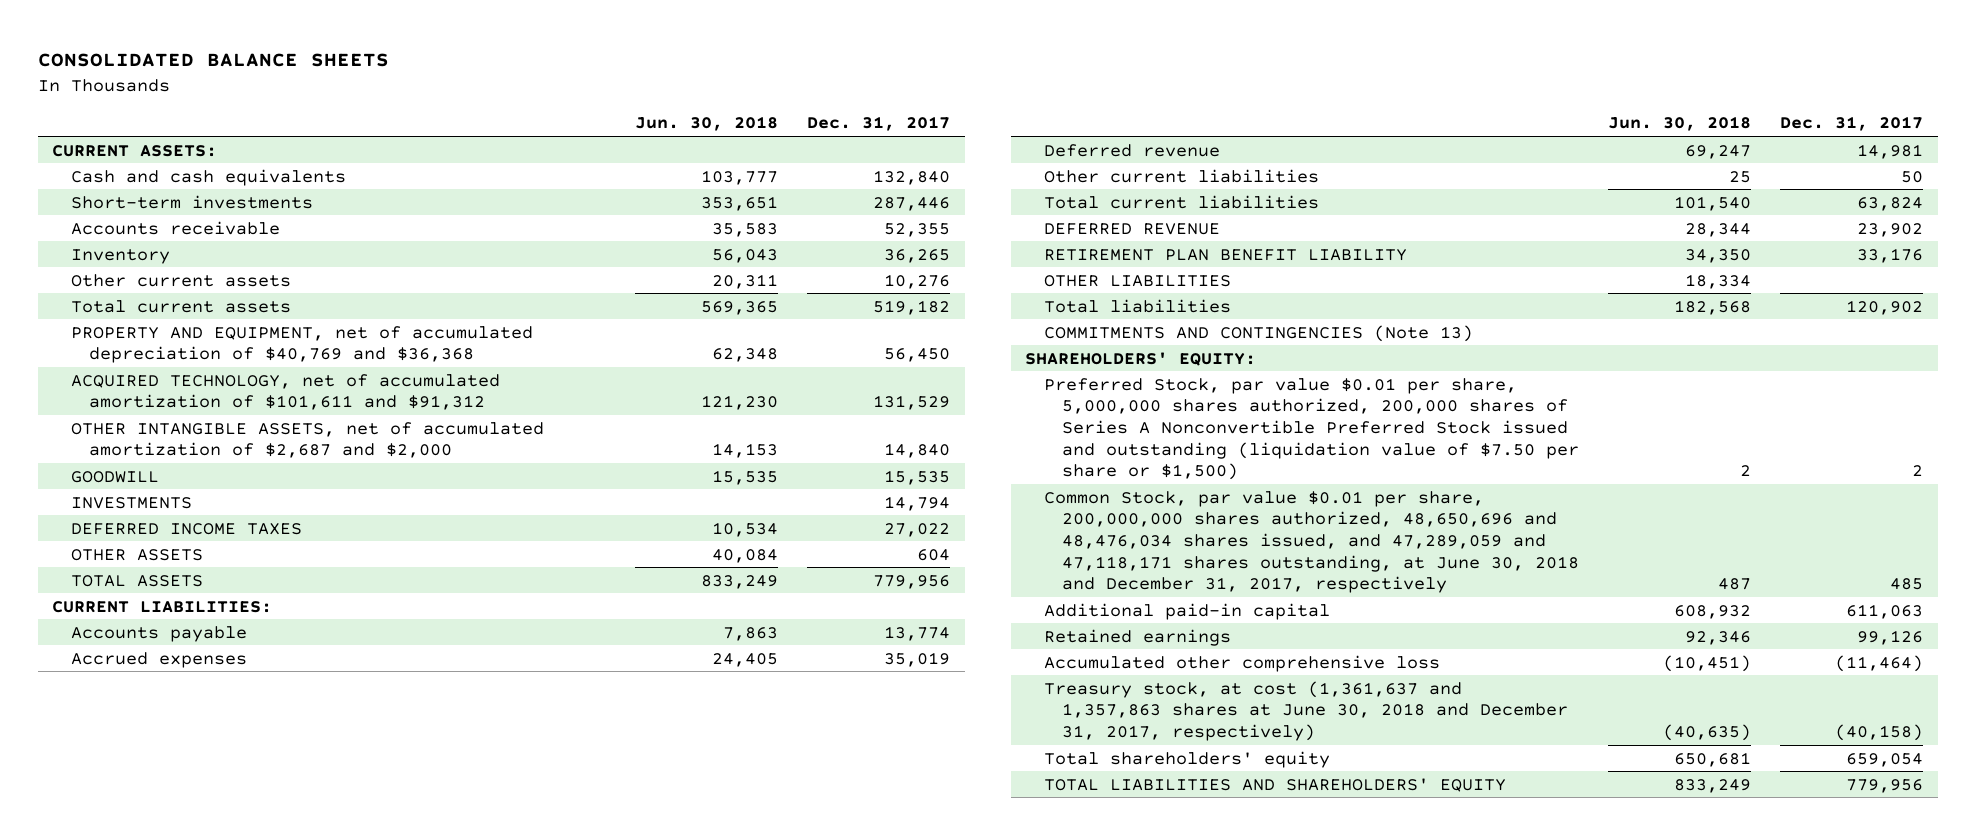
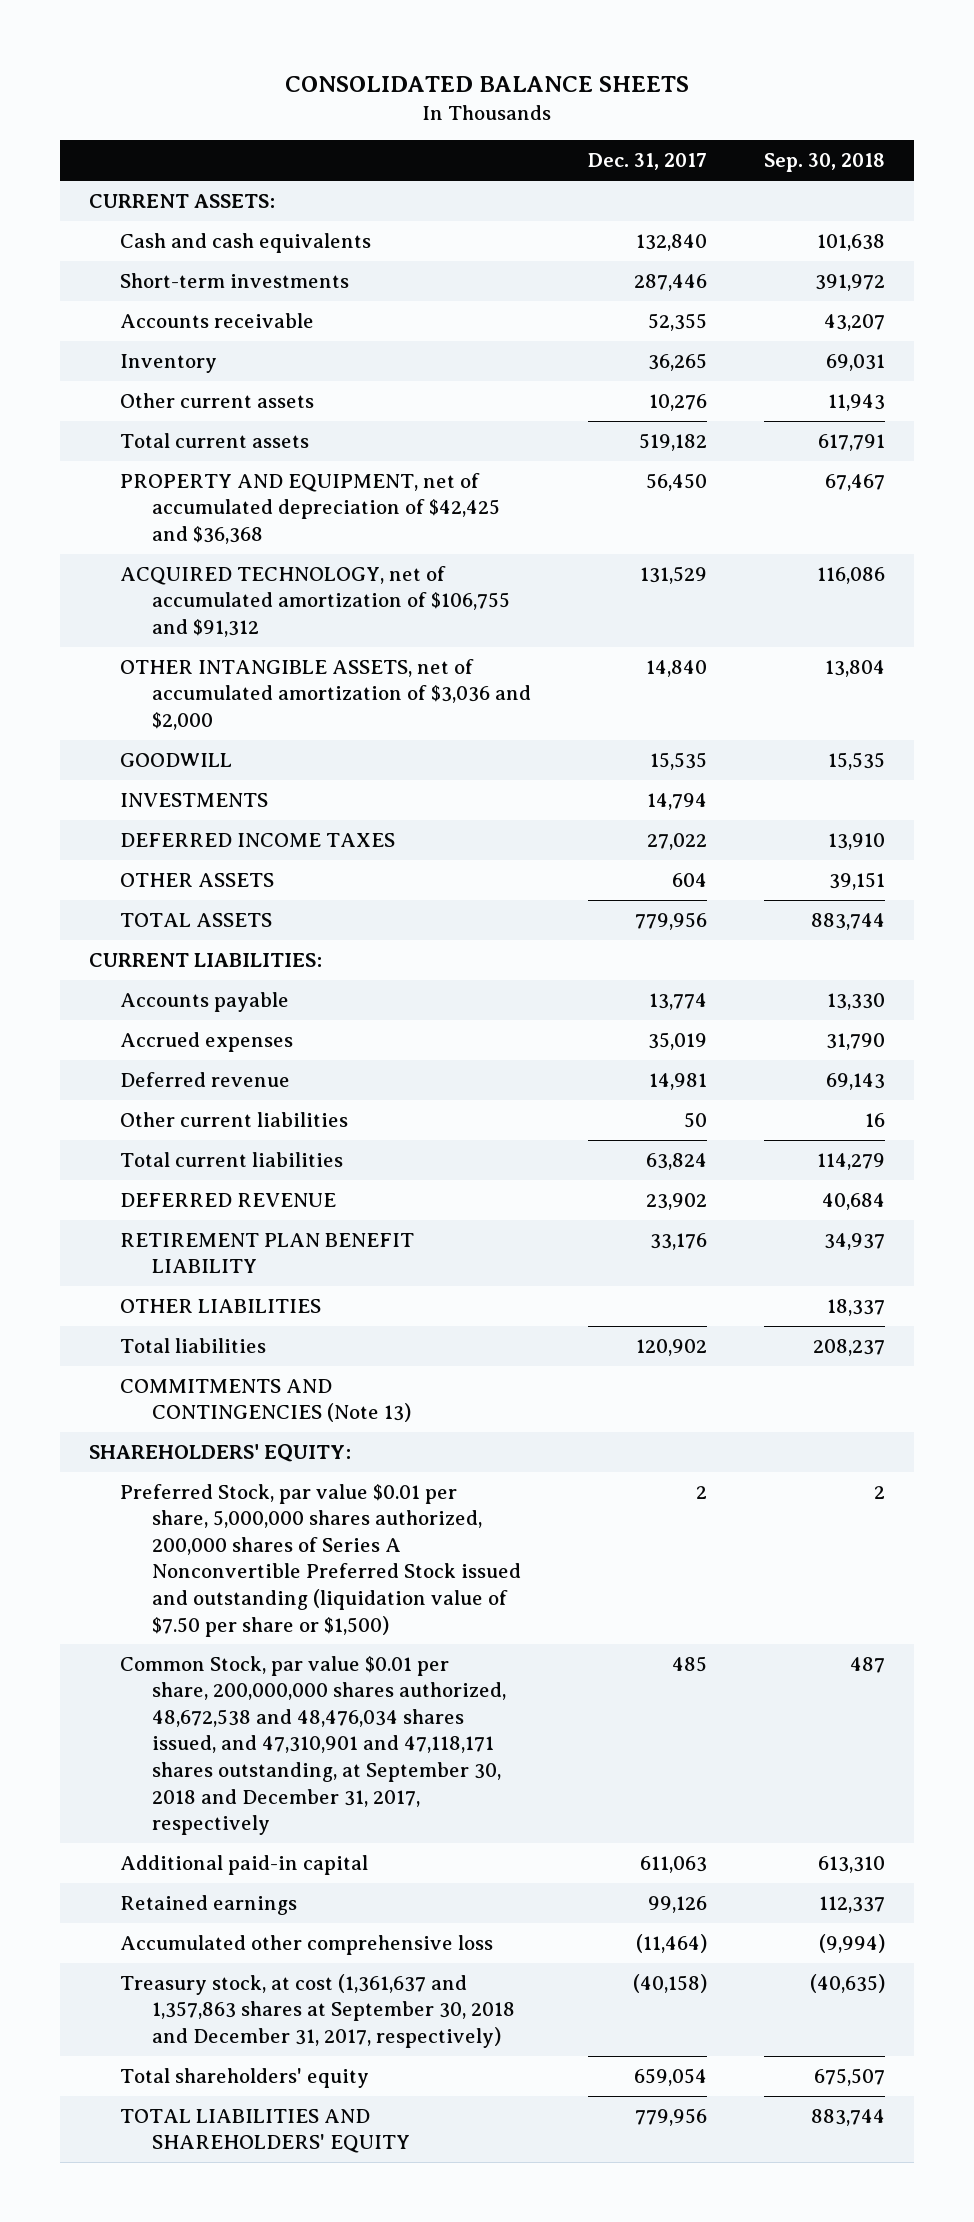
[634,116,778,132] Jun. 30, 2018 -> none
none -> [764,153,886,173] Sep. 30, 2018
[70,325,533,364] PROPERTY AND EQUIPMENT, net of accumulated depreciation of $40,769 and $36,368 -> [120,472,501,544] PROPERTY AND EQUIPMENT, net of accumulated depreciation of $42,425 and $36,368
[70,373,500,411] ACQUIRED TECHNOLOGY, net of accumulated amortization of $101,611 and $91,312 -> [120,565,511,637] ACQUIRED TECHNOLOGY, net of accumulated amortization of $106,755 and $91,312
[70,421,544,459] OTHER INTANGIBLE ASSETS, net of accumulated amortization of $2,687 and $2,000 -> [120,658,532,730] OTHER INTANGIBLE ASSETS, net of accumulated amortization of $3,036 and $2,000
[1043,490,1579,594] Common Stock, par value $0.01 per share, 200,000,000 shares authorized, 48,650,696 and 48,476,034 shares issued, and 47,289,059 and 47,118,171 shares outstanding, at June 30, 2018 and December 31, 2017, respectively -> [120,1655,507,1836] Common Stock, par value $0.01 per share, 200,000,000 shares authorized, 48,672,538 and 48,476,034 shares issued, and 47,310,901 and 47,118,171 shares outstanding, at September 30, 2018 and December 31, 2017, respectively
[1043,680,1568,741] Treasury stock, at cost (1,361,637 and 1,357,863 shares at June 30, 2018 and December 31, 2017, respectively) -> [120,1973,516,2048] Treasury stock, at cost (1,361,637 and 1,357,863 shares at September 30, 2018 and December 31, 2017, respectively)

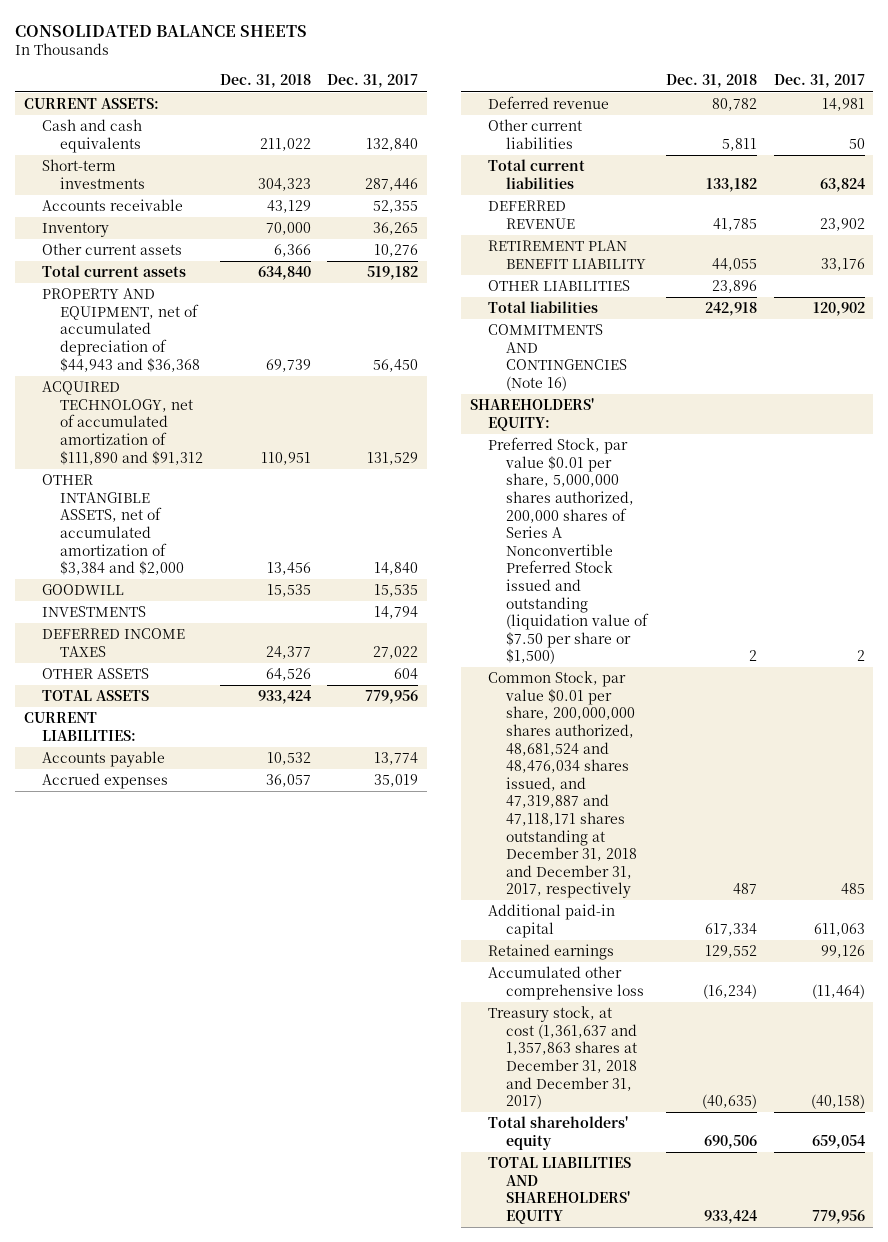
[764,153,886,173] Sep. 30, 2018 -> none
none -> [219,74,311,89] Dec. 31, 2018
[120,472,501,544] PROPERTY AND EQUIPMENT, net of accumulated depreciation of $42,425 and $36,368 -> [41,288,200,372] PROPERTY AND EQUIPMENT, net of accumulated depreciation of $44,943 and $36,368
[120,565,511,637] ACQUIRED TECHNOLOGY, net of accumulated amortization of $106,755 and $91,312 -> [41,381,203,465] ACQUIRED TECHNOLOGY, net of accumulated amortization of $111,890 and $91,312
[120,658,532,730] OTHER INTANGIBLE ASSETS, net of accumulated amortization of $3,036 and $2,000 -> [41,474,184,576] OTHER INTANGIBLE ASSETS, net of accumulated amortization of $3,384 and $2,000
[120,1378,412,1423] COMMITMENTS AND CONTINGENCIES (Note 13) -> [487,324,627,391] COMMITMENTS AND CONTINGENCIES (Note 16)
[120,1655,507,1836] Common Stock, par value $0.01 per share, 200,000,000 shares authorized, 48,672,538 and 48,476,034 shares issued, and 47,310,901 and 47,118,171 shares outstanding, at September 30, 2018 and December 31, 2017, respectively -> [487,671,637,899] Common Stock, par value $0.01 per share, 200,000,000 shares authorized, 48,681,524 and 48,476,034 shares issued, and 47,319,887 and 47,118,171 shares outstanding at December 31, 2018 and December 31, 2017, respectively
[120,1973,516,2048] Treasury stock, at cost (1,361,637 and 1,357,863 shares at September 30, 2018 and December 31, 2017, respectively) -> [487,1006,637,1110] Treasury stock, at cost (1,361,637 and 1,357,863 shares at December 31, 2018 and December 31, 2017)

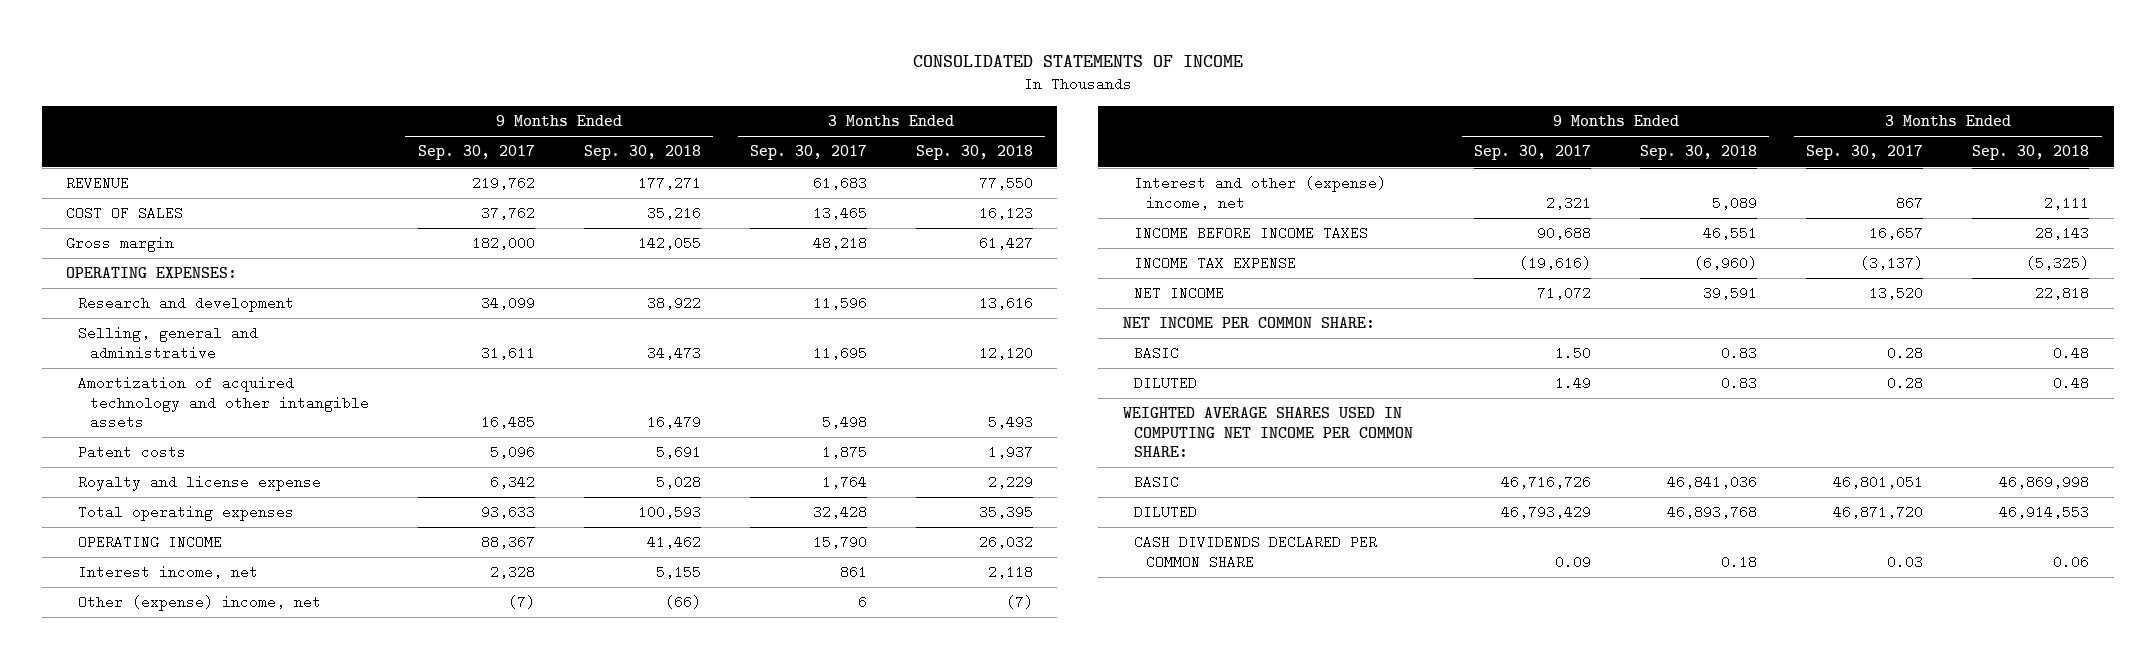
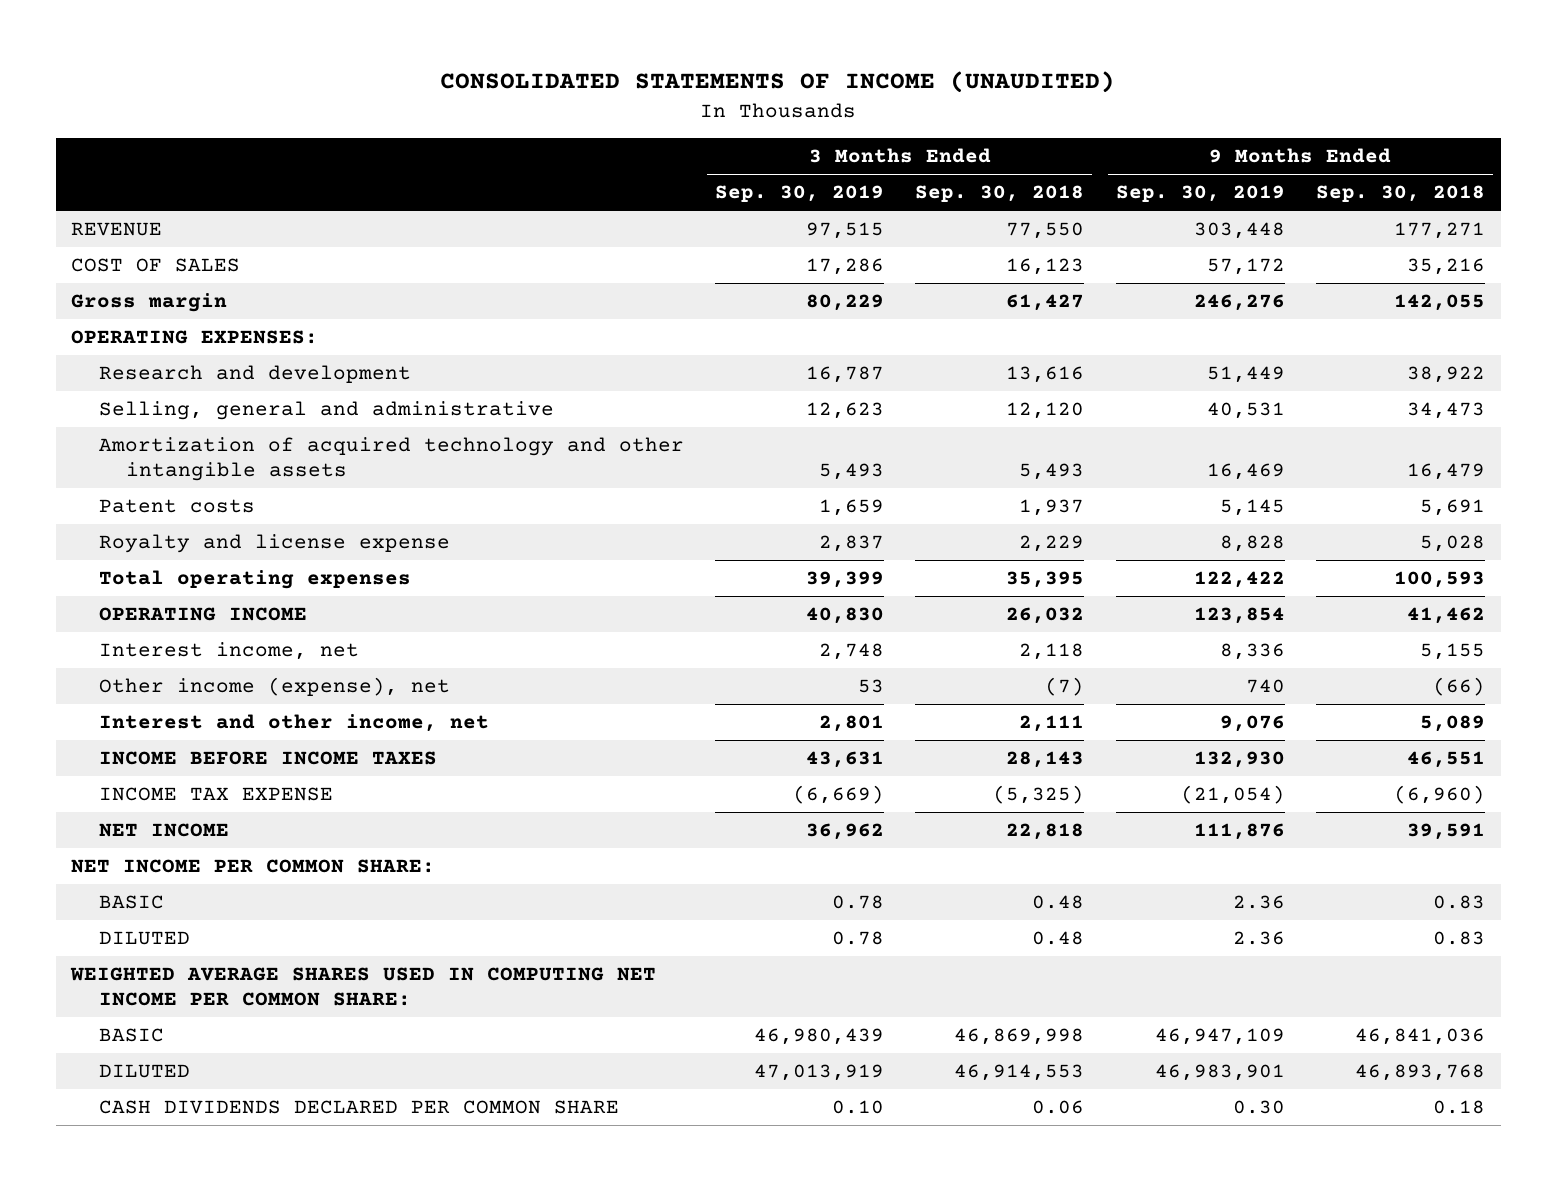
[912,55,1243,68] CONSOLIDATED STATEMENTS OF INCOME -> [440,71,1116,94] CONSOLIDATED STATEMENTS OF INCOME (UNAUDITED)
[417,145,535,161] Sep. 30, 2017 -> none
[749,145,867,161] Sep. 30, 2017 -> none
none -> [715,185,885,203] Sep. 30, 2019
none -> [1115,185,1285,203] Sep. 30, 2019
[78,595,322,612] Other (expense) income, net -> [98,677,450,697] Other income (expense), net
[1134,176,1387,210] Interest and other (expense) income, net -> [98,714,489,733] Interest and other income, net

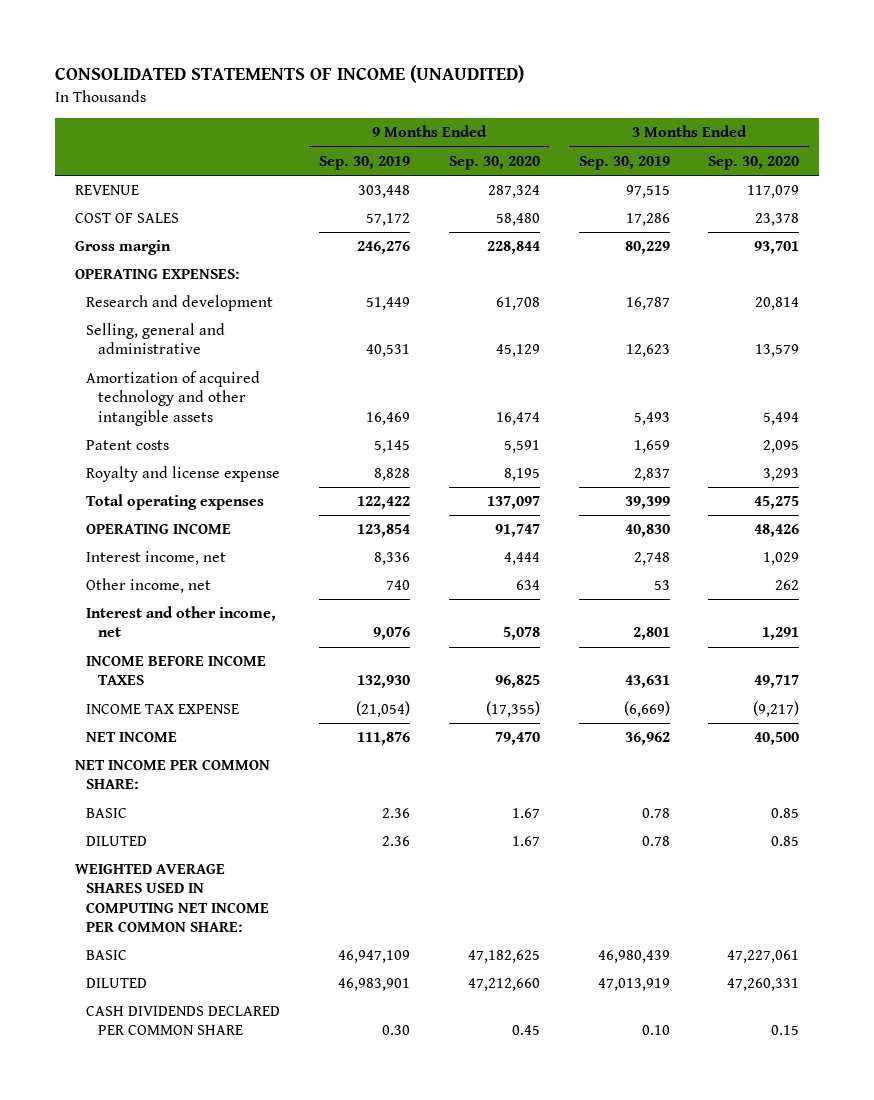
[915,185,1085,203] Sep. 30, 2018 -> none
[1316,185,1486,203] Sep. 30, 2018 -> none
none -> [448,155,540,170] Sep. 30, 2020
none -> [708,155,800,170] Sep. 30, 2020
[98,677,450,697] Other income (expense), net -> [86,578,212,594] Other income, net

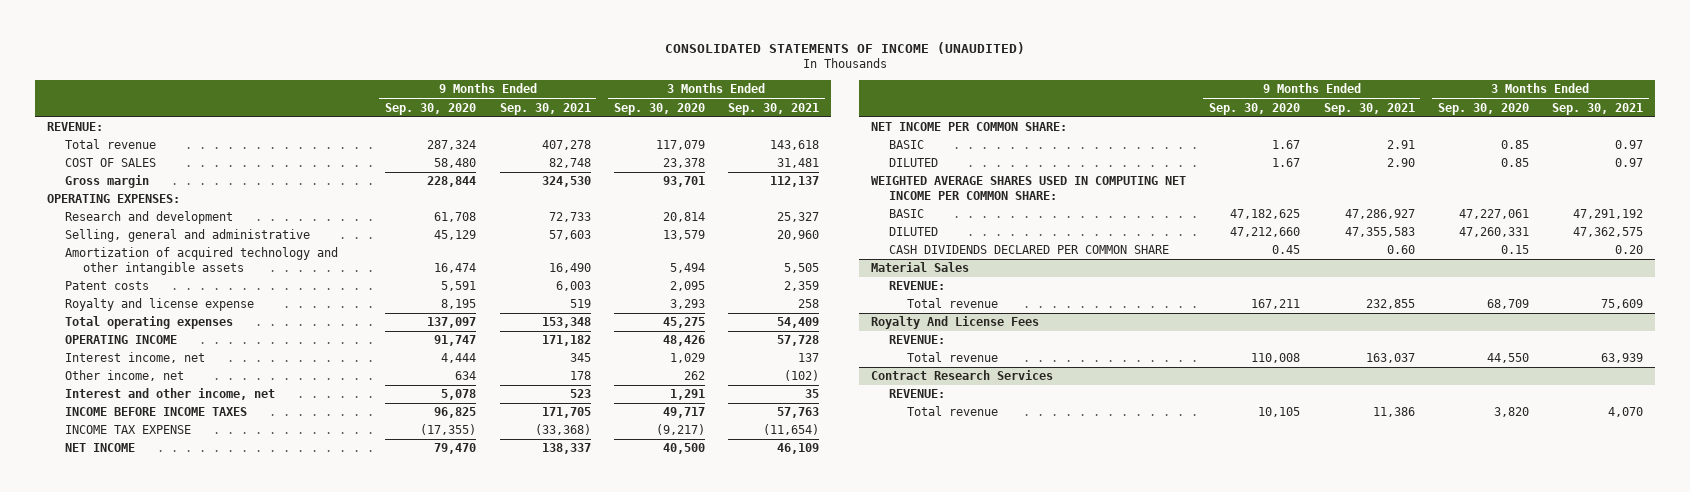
[319,155,411,170] Sep. 30, 2019 -> none
[578,155,670,170] Sep. 30, 2019 -> none
none -> [499,102,591,115] Sep. 30, 2021
none -> [728,102,820,115] Sep. 30, 2021
none -> [46,122,103,132] REVENUE:
[74,185,139,196] REVENUE -> [65,139,157,150] Total revenue
none -> [870,262,969,273] Material Sales
none -> [889,281,946,291] REVENUE:
none -> [907,298,999,309] Total revenue
none -> [870,316,1039,330] Royalty And License Fees
none -> [889,335,946,345] REVENUE:
none -> [907,352,999,363] Total revenue
none -> [870,370,1053,381] Contract Research Services
none -> [889,389,946,399] REVENUE:
none -> [907,406,999,417] Total revenue

